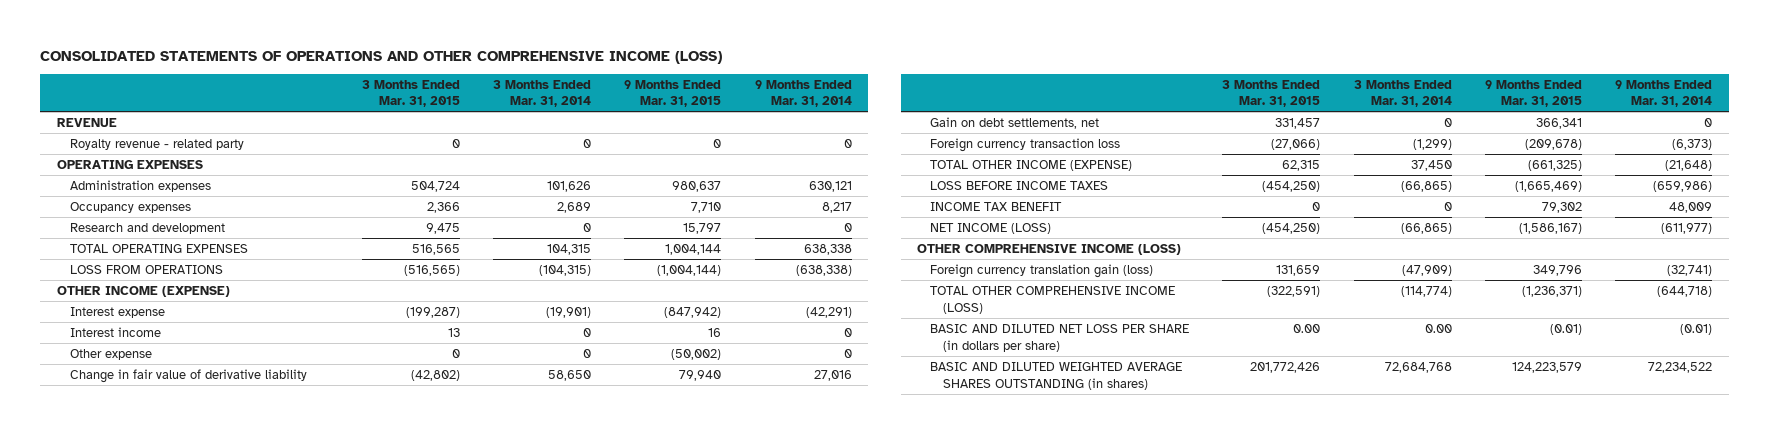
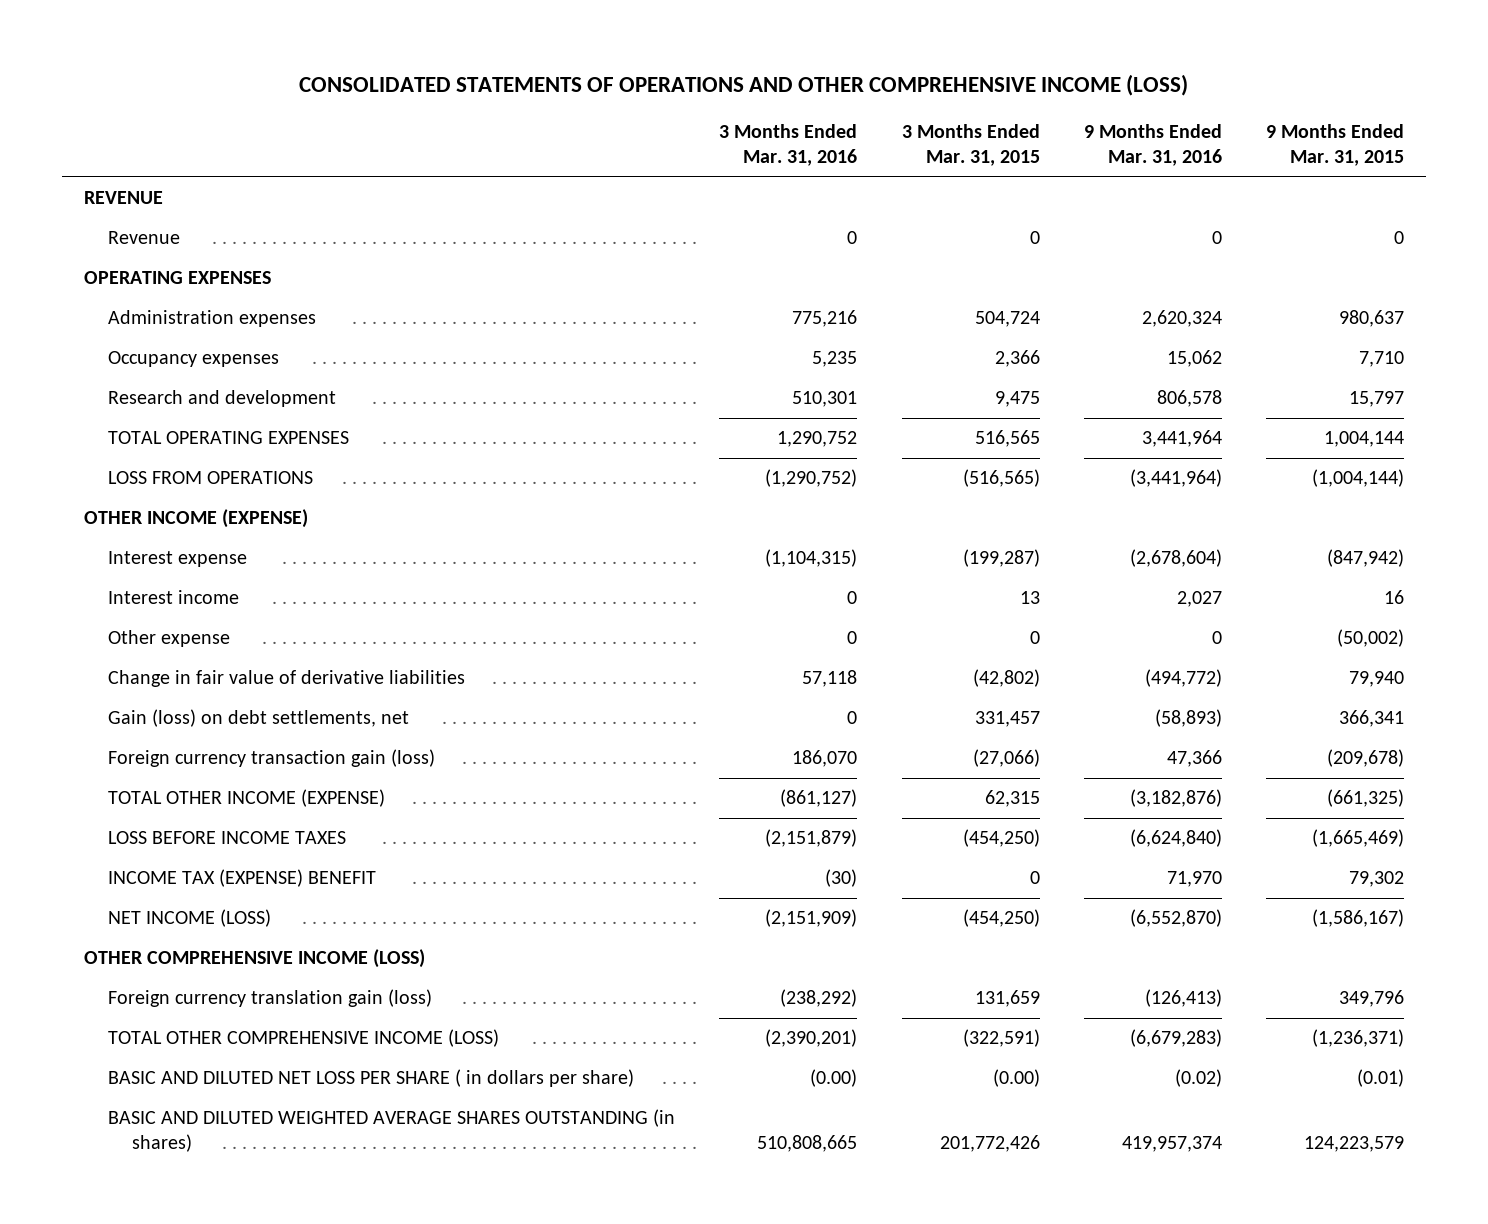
[493,79,592,108] 3 Months Ended Mar. 31, 2014 -> none
[754,79,852,108] 9 Months Ended Mar. 31, 2014 -> none
none -> [719,124,858,167] 3 Months Ended Mar. 31, 2016
none -> [1083,124,1222,167] 9 Months Ended Mar. 31, 2016
[69,138,244,150] Royalty revenue - related party -> [108,231,181,245] Revenue
[69,368,307,383] Change in fair value of derivative liability -> [108,670,466,688] Change in fair value of derivative liabilities
[930,116,1100,129] Gain on debt settlements, net -> [108,709,410,728] Gain (loss) on debt settlements, net
[930,137,1121,152] Foreign currency transaction loss -> [108,749,436,768] Foreign currency transaction gain (loss)
[930,201,1063,211] INCOME TAX BENEFIT -> [108,869,377,888] INCOME TAX (EXPENSE) BENEFIT
[930,323,1190,352] BASIC AND DILUTED NET LOSS PER SHARE (in dollars per share) -> [108,1069,635,1088] BASIC AND DILUTED NET LOSS PER SHARE ( in dollars per share)
[1293,323,1321,333] 0.00 -> [992,1069,1040,1088] (0.00)

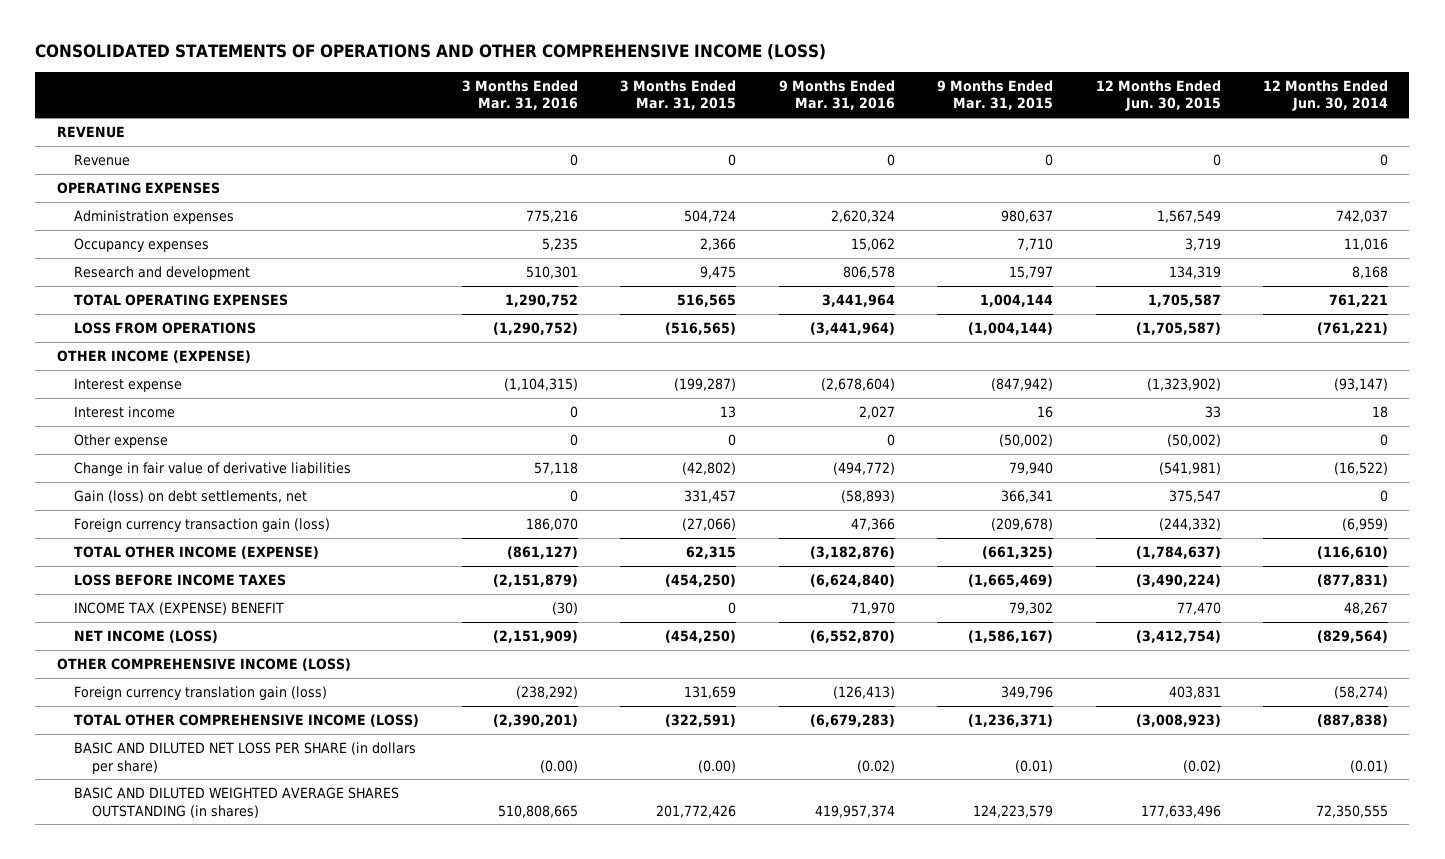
none -> [1095,79,1221,112] 12 Months Ended Jun. 30, 2015
none -> [1263,79,1389,112] 12 Months Ended Jun. 30, 2014
[108,1069,635,1088] BASIC AND DILUTED NET LOSS PER SHARE ( in dollars per share) -> [74,742,417,774] BASIC AND DILUTED NET LOSS PER SHARE (in dollars per share)

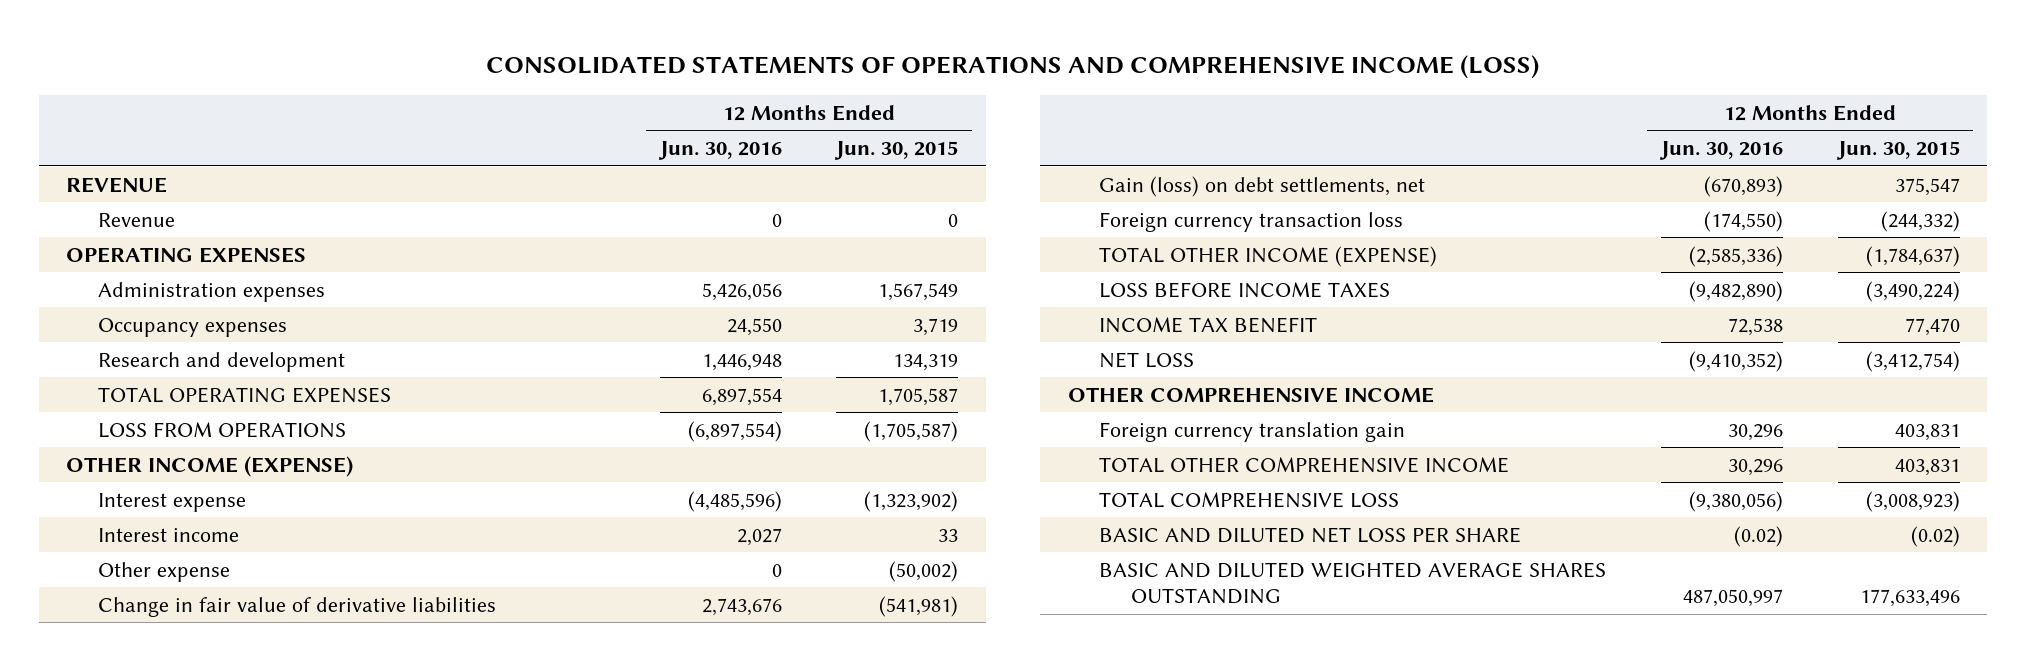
[35,44,827,61] CONSOLIDATED STATEMENTS OF OPERATIONS AND OTHER COMPREHENSIVE INCOME (LOSS) -> [485,54,1539,79] CONSOLIDATED STATEMENTS OF OPERATIONS AND COMPREHENSIVE INCOME (LOSS)
[461,79,578,111] 3 Months Ended Mar. 31, 2016 -> none
[620,79,737,111] 3 Months Ended Mar. 31, 2015 -> none
[778,79,895,111] 9 Months Ended Mar. 31, 2016 -> none
[937,79,1054,111] 9 Months Ended Mar. 31, 2015 -> none
[1263,79,1389,112] 12 Months Ended Jun. 30, 2014 -> none
none -> [657,140,782,160] Jun. 30, 2016
[74,518,331,533] Foreign currency transaction gain (loss) -> [1099,211,1404,232] Foreign currency transaction loss
[74,602,285,616] INCOME TAX (EXPENSE) BENEFIT -> [1099,316,1318,333] INCOME TAX BENEFIT
[74,630,219,644] NET INCOME (LOSS) -> [1099,351,1195,368] NET LOSS
[56,658,351,672] OTHER COMPREHENSIVE INCOME (LOSS) -> [1067,386,1434,403] OTHER COMPREHENSIVE INCOME
[74,686,328,701] Foreign currency translation gain (loss) -> [1099,421,1406,442] Foreign currency translation gain
none -> [1099,456,1510,473] TOTAL OTHER COMPREHENSIVE INCOME
[74,714,420,728] TOTAL OTHER COMPREHENSIVE INCOME (LOSS) -> [1099,491,1400,508] TOTAL COMPREHENSIVE LOSS
[74,742,417,774] BASIC AND DILUTED NET LOSS PER SHARE (in dollars per share) -> [1099,526,1522,543] BASIC AND DILUTED NET LOSS PER SHARE
[74,787,400,818] BASIC AND DILUTED WEIGHTED AVERAGE SHARES OUTSTANDING (in shares) -> [1099,561,1607,605] BASIC AND DILUTED WEIGHTED AVERAGE SHARES OUTSTANDING

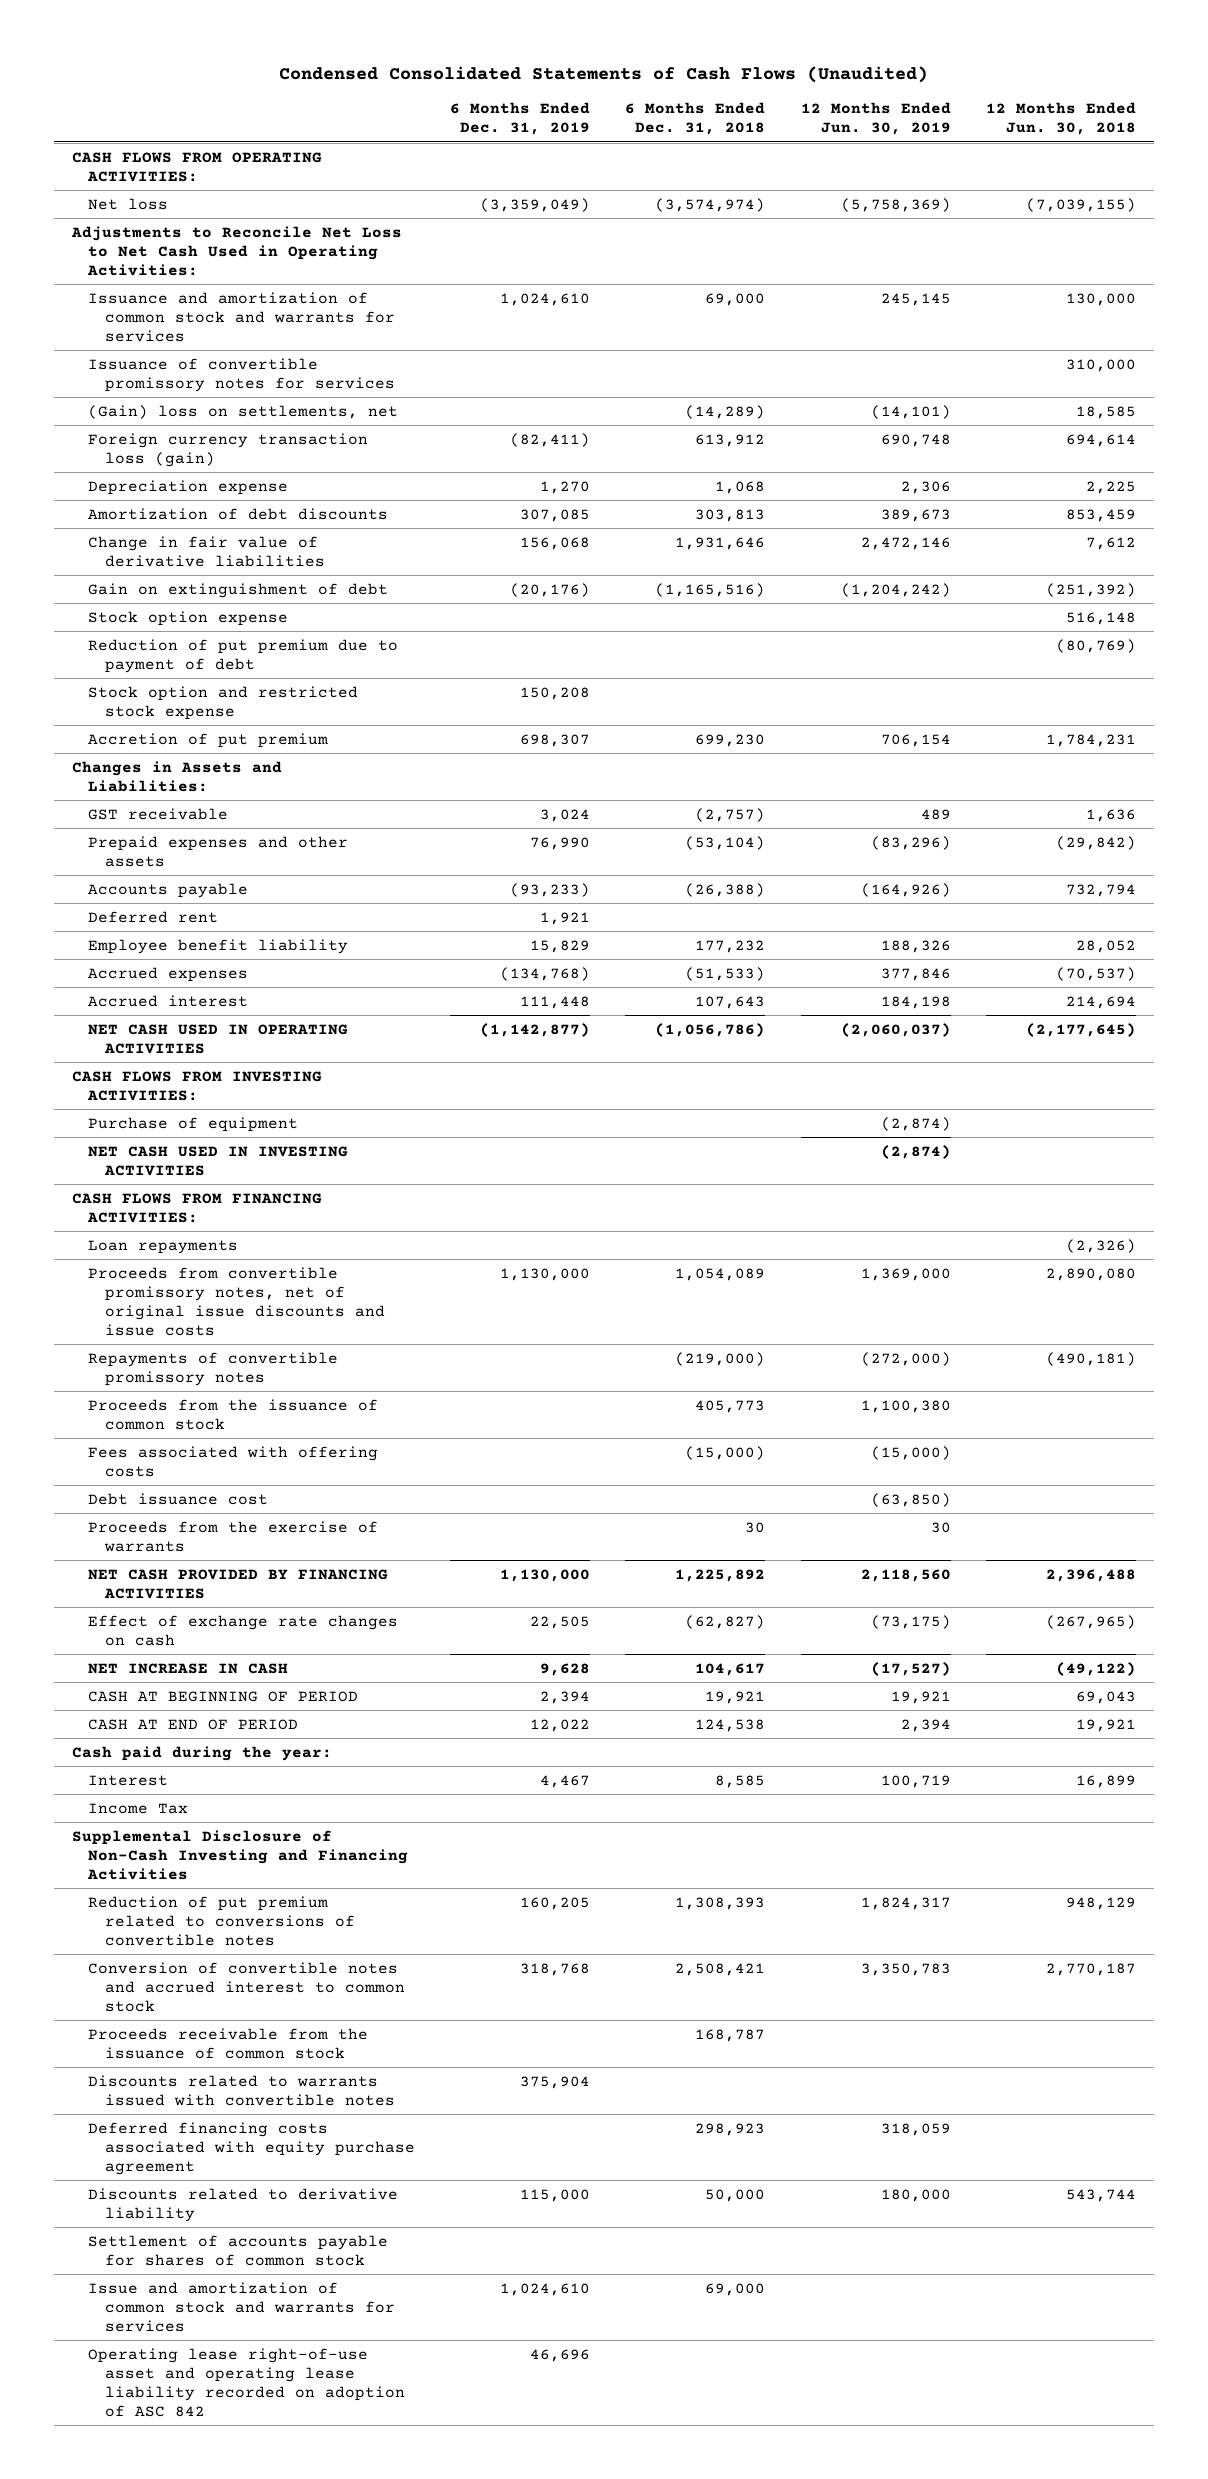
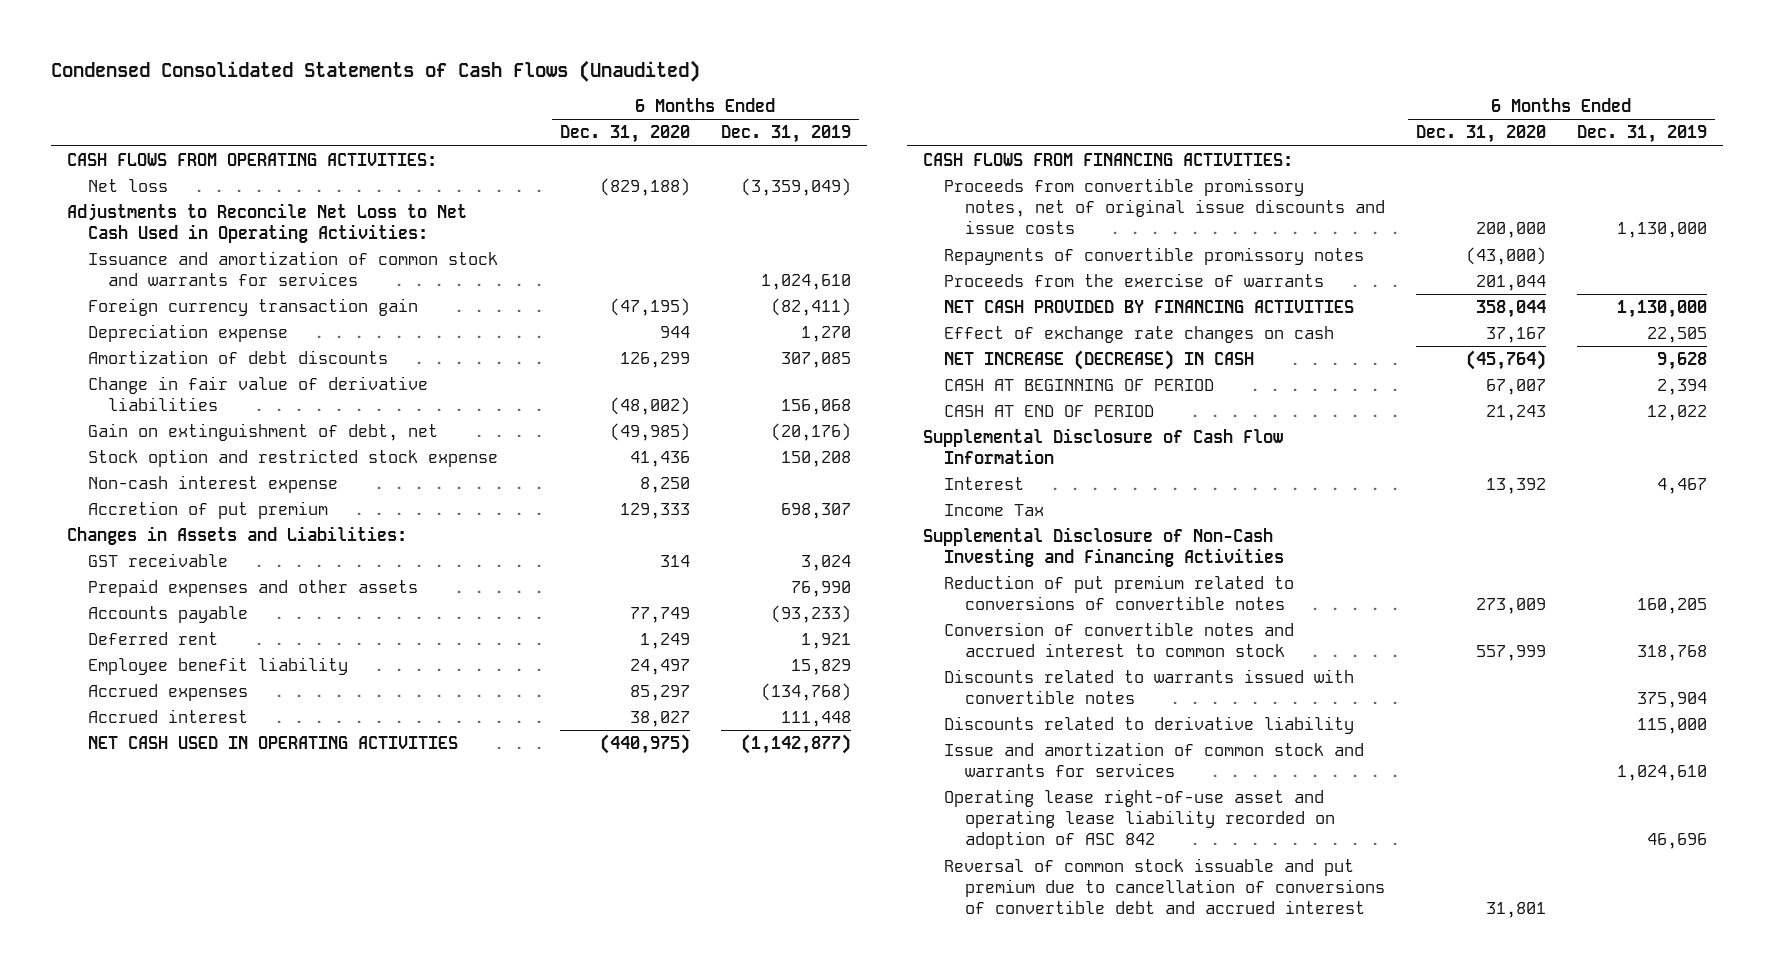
[625,102,766,136] 6 Months Ended Dec. 31, 2018 -> none
[800,102,951,136] 12 Months Ended Jun. 30, 2019 -> none
[986,102,1137,136] 12 Months Ended Jun. 30, 2018 -> none
none -> [559,125,690,144] Dec. 31, 2020
[88,357,395,392] Issuance of convertible promissory notes for services -> none
[88,404,399,419] (Gain) loss on settlements, net -> none
[88,432,369,467] Foreign currency transaction loss (gain) -> [87,297,418,316] Foreign currency transaction gain
[88,610,289,626] Stock option expense -> none
[88,638,399,673] Reduction of put premium due to payment of debt -> none
[88,582,389,598] Gain on extinguishment of debt -> [87,422,438,441] Gain on extinguishment of debt, net
none -> [87,474,338,493] Non-cash interest expense
[71,1070,322,1101] CASH FLOWS FROM INVESTING ACTIVITIES: -> none
[88,1116,299,1132] Purchase of equipment -> none
[88,1145,349,1176] NET CASH USED IN INVESTING ACTIVITIES -> none
[88,1239,239,1254] Loan repayments -> none
[88,1398,379,1430] Proceeds from the issuance of common stock -> none
[88,1445,379,1477] Fees associated with offering costs -> none
[88,1492,269,1505] Debt issuance cost -> none
[88,1662,289,1674] NET INCREASE IN CASH -> [943,349,1254,370] NET INCREASE (DECREASE) IN CASH
[71,1745,332,1761] Cash paid during the year: -> none
none -> [923,427,1284,465] Supplemental Disclosure of Cash Flow Information
[88,2027,369,2059] Proceeds receivable from the issuance of common stock -> none
[88,2121,415,2175] Deferred financing costs associated with equity purchase agreement -> none
[88,2234,389,2266] Settlement of accounts payable for shares of common stock -> none
none -> [943,857,1385,915] Reversal of common stock issuable and put premium due to cancellation of conversions of convertible debt and accrued interest

